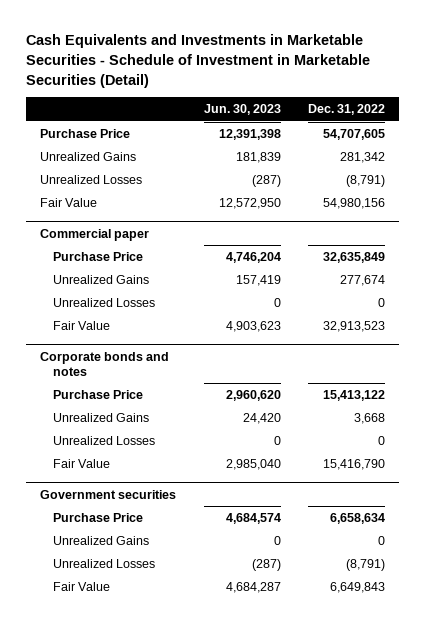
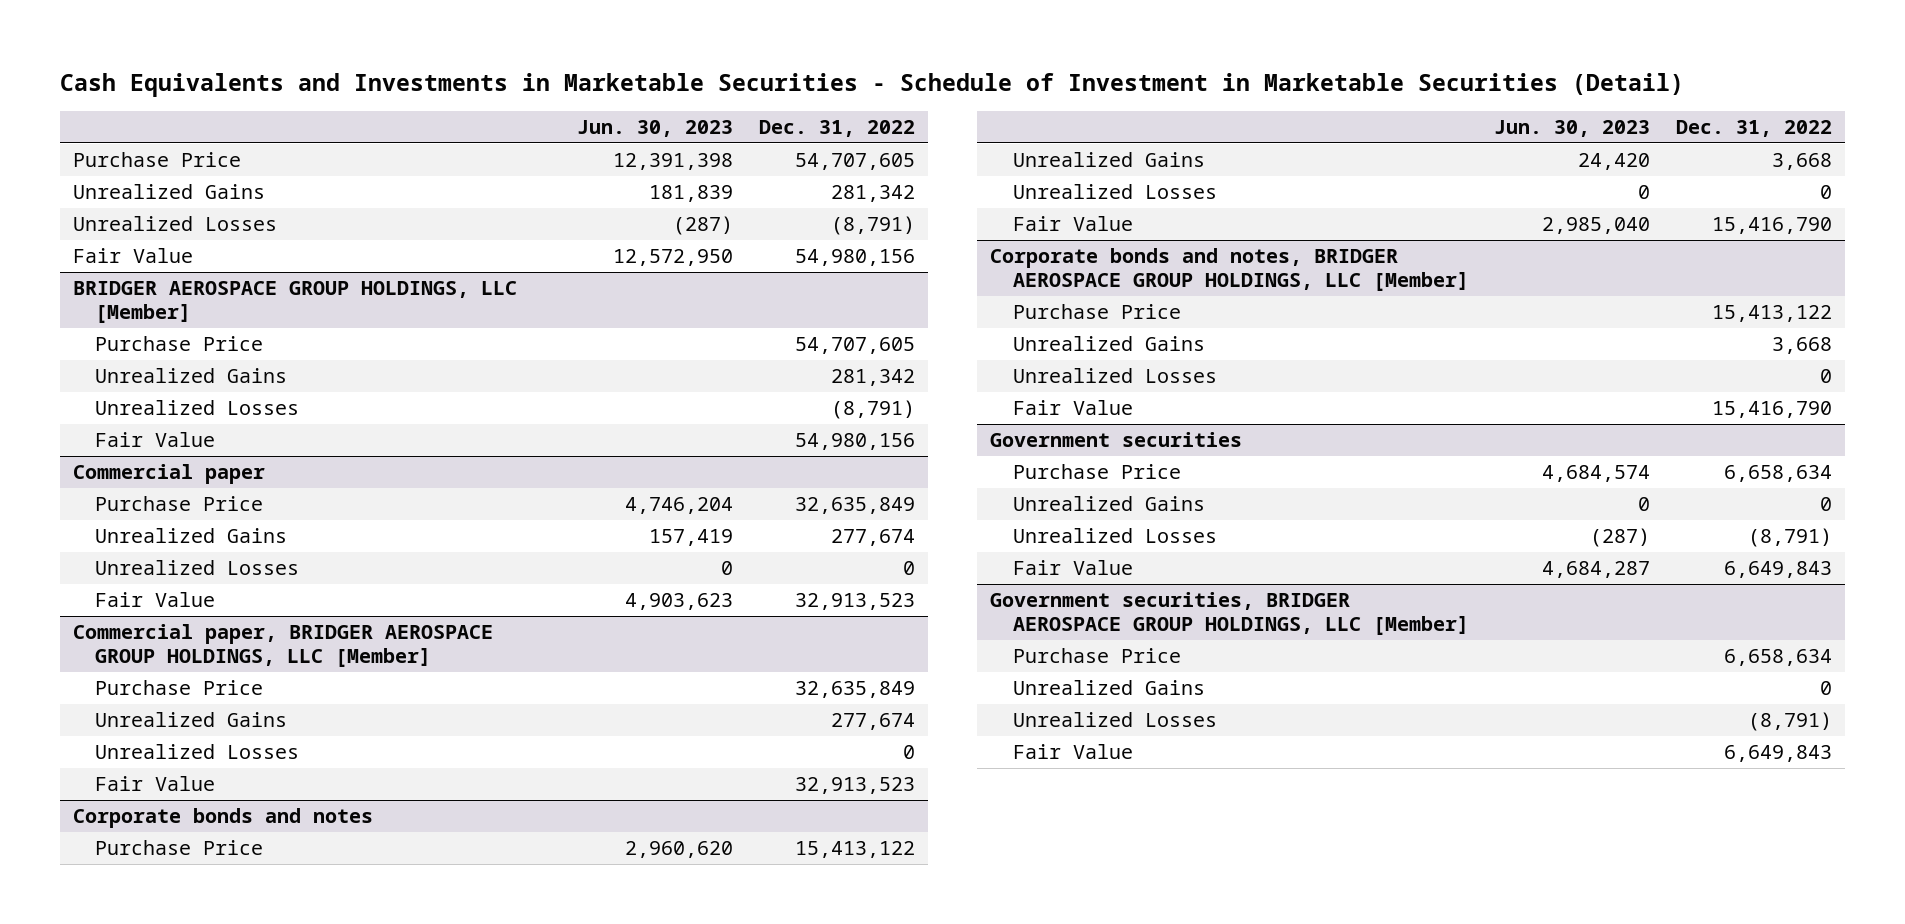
none -> [72,281,517,323] BRIDGER AEROSPACE GROUP HOLDINGS, LLC [Member]
none -> [95,336,264,352] Purchase Price
none -> [95,368,288,384] Unrealized Gains
none -> [95,400,300,416] Unrealized Losses
none -> [95,432,216,448] Fair Value
none -> [72,624,493,667] Commercial paper, BRIDGER AEROSPACE GROUP HOLDINGS, LLC [Member]
none -> [95,680,264,696] Purchase Price
none -> [95,712,288,728] Unrealized Gains
none -> [95,744,300,760] Unrealized Losses
none -> [95,776,216,792] Fair Value
none -> [989,248,1469,291] Corporate bonds and notes, BRIDGER AEROSPACE GROUP HOLDINGS, LLC [Member]
none -> [1012,304,1181,320] Purchase Price
none -> [1012,336,1205,352] Unrealized Gains
none -> [1012,368,1217,384] Unrealized Losses
none -> [1012,400,1133,416] Fair Value
none -> [989,592,1469,635] Government securities, BRIDGER AEROSPACE GROUP HOLDINGS, LLC [Member]
none -> [1012,648,1181,664] Purchase Price
none -> [1012,680,1205,696] Unrealized Gains
none -> [1012,712,1217,728] Unrealized Losses
none -> [1012,744,1133,760] Fair Value

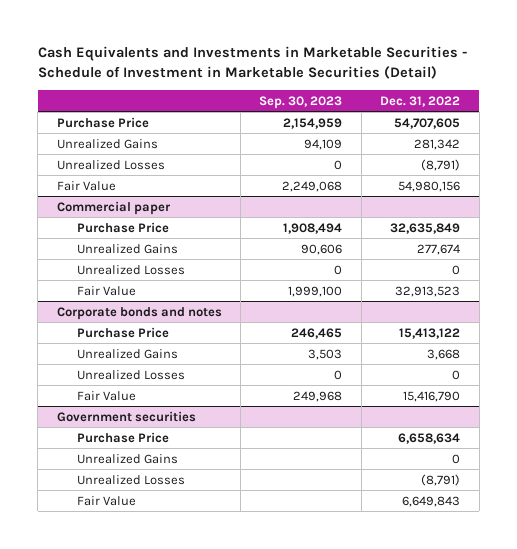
[577,119,734,137] Jun. 30, 2023 -> none
none -> [259,95,343,109] Sep. 30, 2023
[72,281,517,323] BRIDGER AEROSPACE GROUP HOLDINGS, LLC [Member] -> none
[95,336,264,352] Purchase Price -> none
[95,368,288,384] Unrealized Gains -> none
[95,400,300,416] Unrealized Losses -> none
[95,432,216,448] Fair Value -> none
[72,624,493,667] Commercial paper, BRIDGER AEROSPACE GROUP HOLDINGS, LLC [Member] -> none
[95,680,264,696] Purchase Price -> none
[95,712,288,728] Unrealized Gains -> none
[95,744,300,760] Unrealized Losses -> none
[95,776,216,792] Fair Value -> none
[989,248,1469,291] Corporate bonds and notes, BRIDGER AEROSPACE GROUP HOLDINGS, LLC [Member] -> none
[1012,304,1181,320] Purchase Price -> none
[1012,336,1205,352] Unrealized Gains -> none
[1012,368,1217,384] Unrealized Losses -> none
[1012,400,1133,416] Fair Value -> none
[989,592,1469,635] Government securities, BRIDGER AEROSPACE GROUP HOLDINGS, LLC [Member] -> none
[1012,648,1181,664] Purchase Price -> none
[1012,680,1205,696] Unrealized Gains -> none
[1012,712,1217,728] Unrealized Losses -> none
[1012,744,1133,760] Fair Value -> none

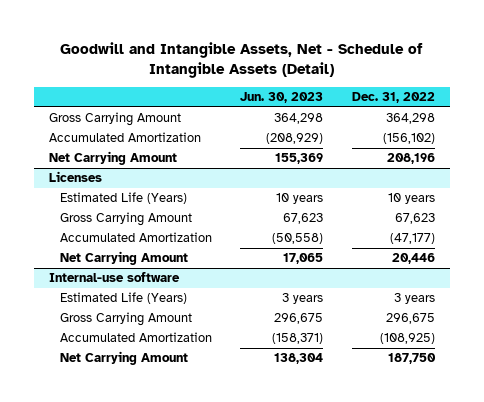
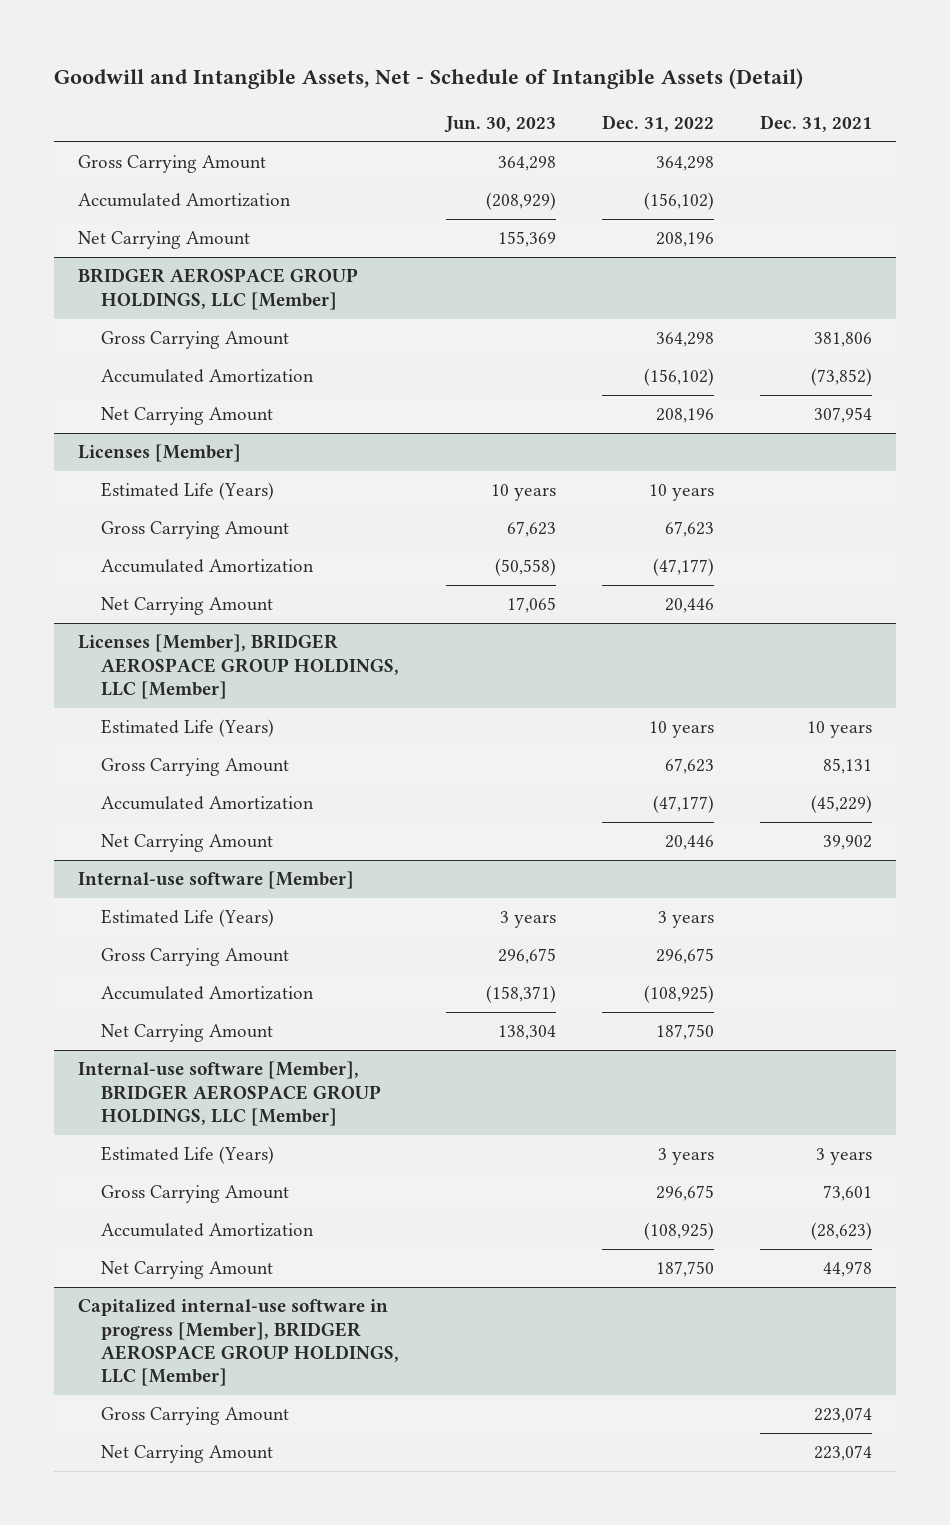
none -> [760,114,873,132] Dec. 31, 2021
none -> [77,268,358,310] BRIDGER AEROSPACE GROUP HOLDINGS, LLC [Member]
none -> [101,331,290,350] Gross Carrying Amount
none -> [101,369,315,384] Accumulated Amortization
none -> [101,407,274,426] Net Carrying Amount
[48,171,102,183] Licenses -> [77,444,241,463] Licenses [Member]
none -> [77,634,400,699] Licenses [Member], BRIDGER AEROSPACE GROUP HOLDINGS, LLC [Member]
none -> [101,719,275,738] Estimated Life (Years)
none -> [101,758,290,777] Gross Carrying Amount
none -> [101,796,315,811] Accumulated Amortization
none -> [101,834,274,853] Net Carrying Amount
[48,272,180,283] Internal-use software -> [77,871,354,890] Internal-use software [Member]
none -> [77,1061,382,1126] Internal-use software [Member], BRIDGER AEROSPACE GROUP HOLDINGS, LLC [Member]
none -> [101,1146,275,1165] Estimated Life (Years)
none -> [101,1185,290,1204] Gross Carrying Amount
none -> [101,1223,315,1238] Accumulated Amortization
none -> [101,1261,274,1280] Net Carrying Amount
none -> [77,1299,400,1387] Capitalized internal-use software in progress [Member], BRIDGER AEROSPACE GROUP HOLDINGS, LLC [Member]
none -> [101,1407,290,1426] Gross Carrying Amount
none -> [101,1445,274,1464] Net Carrying Amount

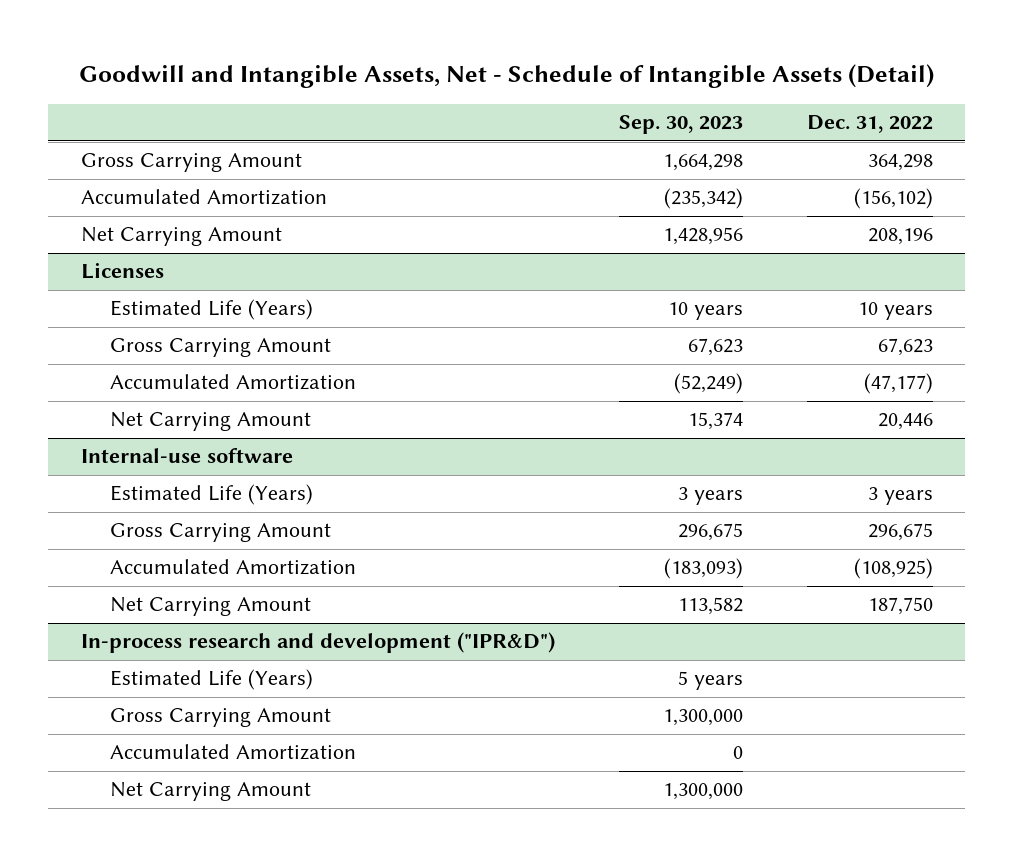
[443,115,556,133] Jun. 30, 2023 -> none
[760,114,873,132] Dec. 31, 2021 -> none
none -> [618,115,743,135] Sep. 30, 2023
[77,268,358,310] BRIDGER AEROSPACE GROUP HOLDINGS, LLC [Member] -> none
[101,331,290,350] Gross Carrying Amount -> none
[101,369,315,384] Accumulated Amortization -> none
[101,407,274,426] Net Carrying Amount -> none
[101,482,275,501] Estimated Life (Years) -> none
[101,521,290,540] Gross Carrying Amount -> none
[101,559,315,574] Accumulated Amortization -> none
[101,597,274,616] Net Carrying Amount -> none
[77,634,400,699] Licenses [Member], BRIDGER AEROSPACE GROUP HOLDINGS, LLC [Member] -> none
[77,444,241,463] Licenses [Member] -> [80,262,164,280] Licenses
[101,909,275,928] Estimated Life (Years) -> none
[101,948,290,967] Gross Carrying Amount -> none
[101,986,315,1001] Accumulated Amortization -> none
[101,1024,274,1043] Net Carrying Amount -> none
[77,1061,382,1126] Internal-use software [Member], BRIDGER AEROSPACE GROUP HOLDINGS, LLC [Member] -> none
[77,871,354,890] Internal-use software [Member] -> [80,448,293,464] Internal-use software
[77,1299,400,1387] Capitalized internal-use software in progress [Member], BRIDGER AEROSPACE GROUP HOLDINGS, LLC [Member] -> none
none -> [80,632,555,654] In-process research and development ("IPR&D")
none -> [109,669,313,691] Estimated Life (Years)
none -> [109,744,356,761] Accumulated Amortization

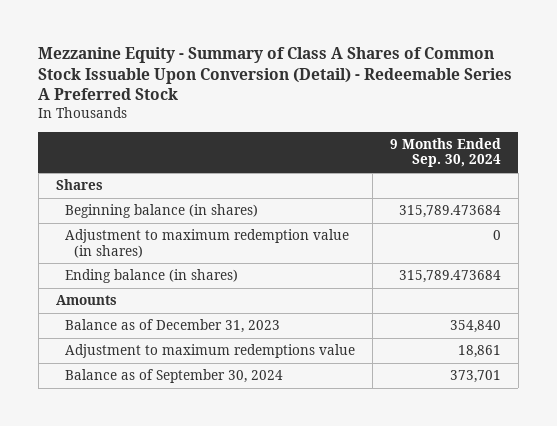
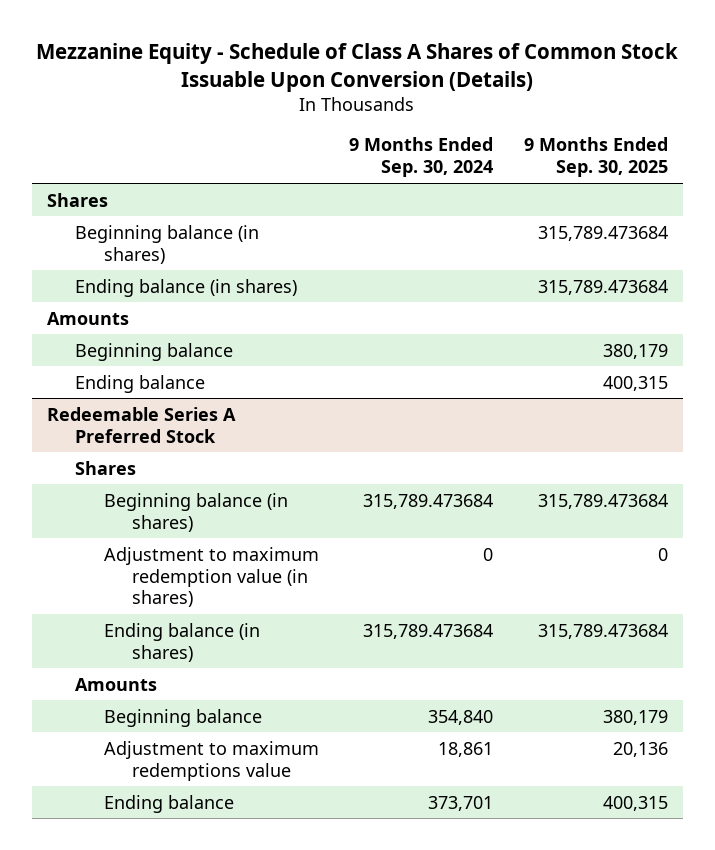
[38,47,513,101] Mezzanine Equity - Summary of Class A Shares of Common Stock Issuable Upon Conversion (Detail) - Redeemable Series A Preferred Stock -> [36,43,679,93] Mezzanine Equity - Schedule of Class A Shares of Common Stock Issuable Upon Conversion (Details)
none -> [523,137,668,178] 9 Months Ended Sep. 30, 2025
none -> [75,224,260,264] Beginning balance (in shares)
none -> [75,278,298,297] Ending balance (in shares)
none -> [47,311,130,325] Amounts
none -> [75,342,234,361] Beginning balance
none -> [75,374,206,393] Ending balance
none -> [47,406,237,443] Redeemable Series A Preferred Stock
none -> [75,460,137,475] Shares
[65,319,281,334] Balance as of December 31, 2023 -> [103,708,262,727] Beginning balance
[65,369,284,384] Balance as of September 30, 2024 -> [103,794,234,813] Ending balance

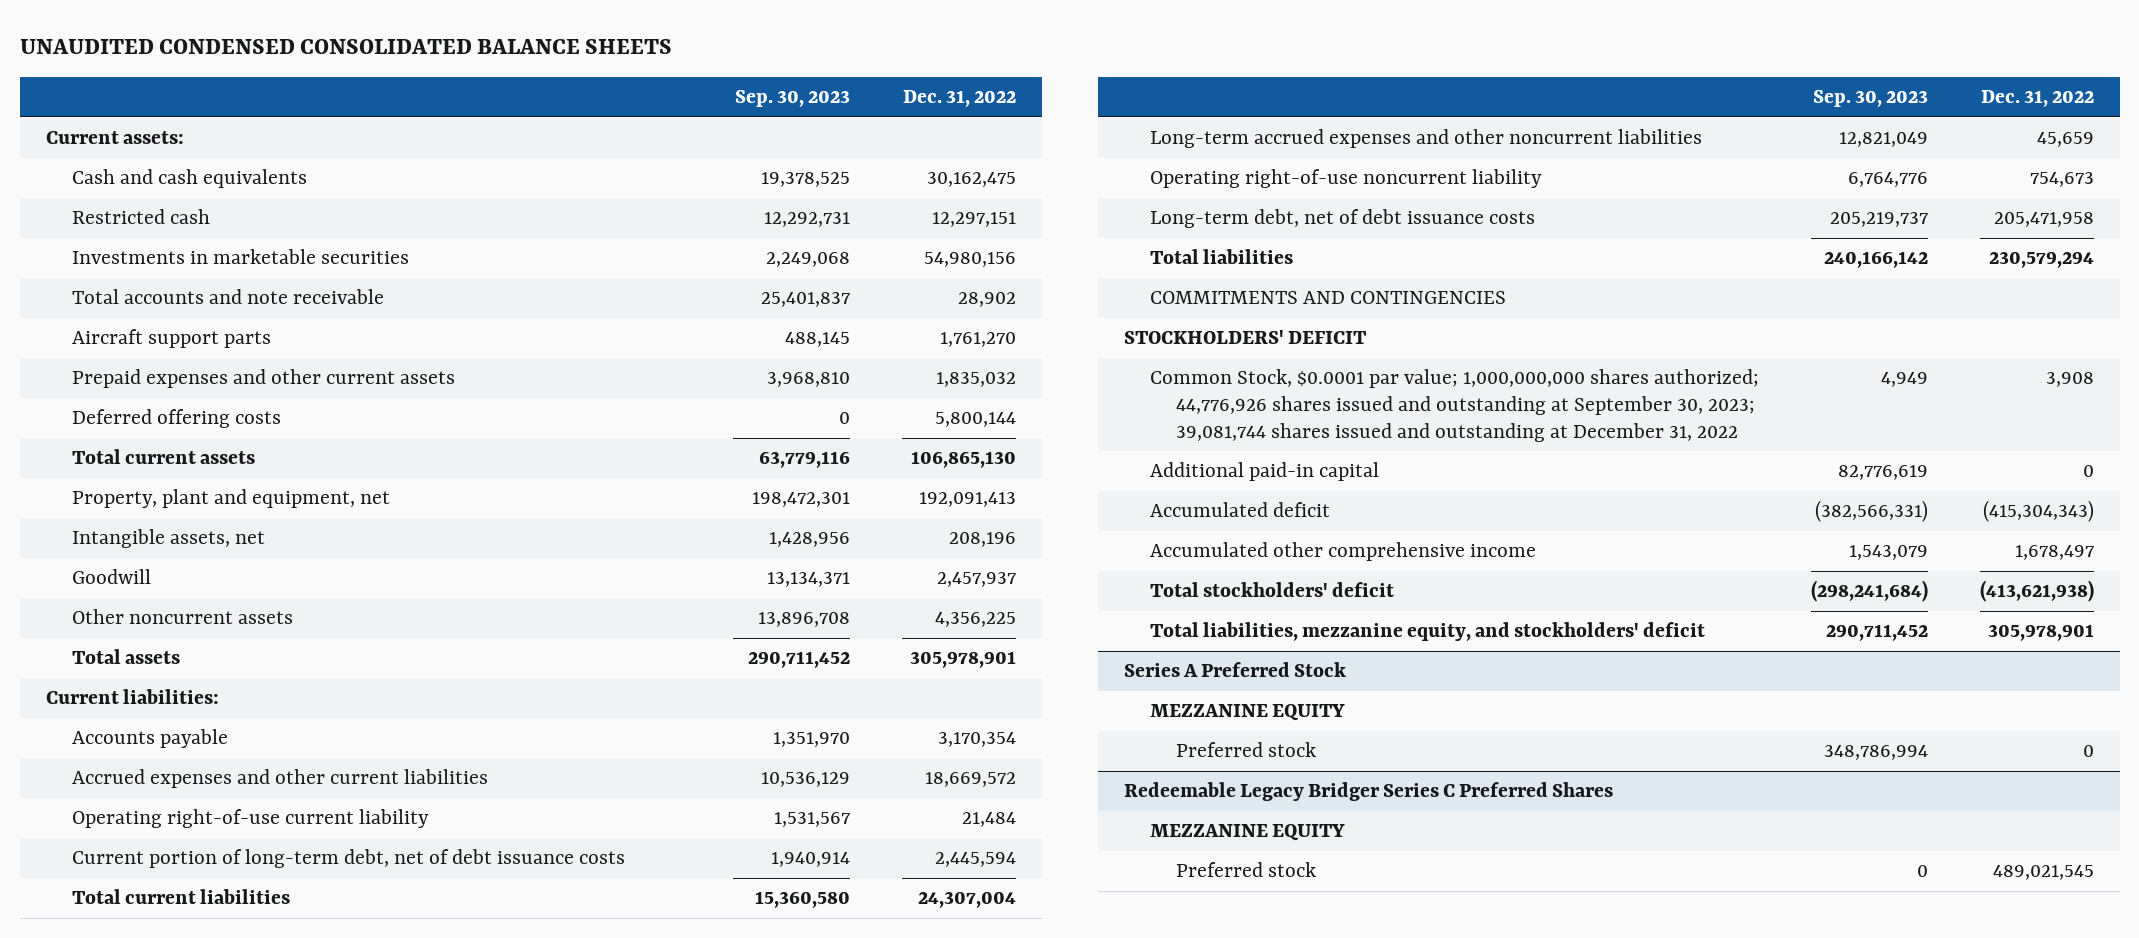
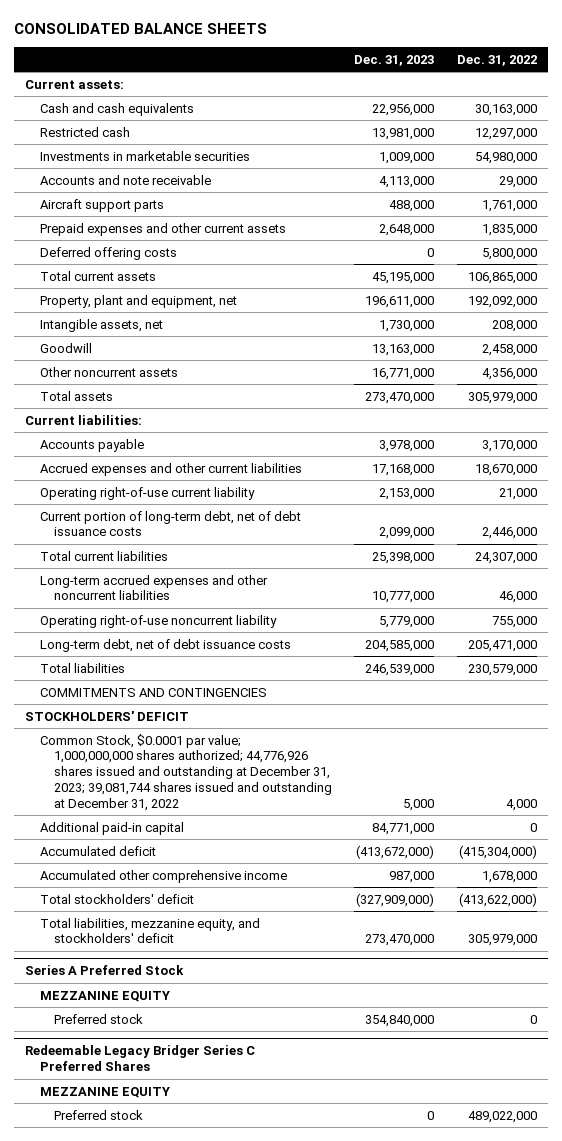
[19,39,672,55] UNAUDITED CONDENSED CONSOLIDATED BALANCE SHEETS -> [14,23,268,35] CONSOLIDATED BALANCE SHEETS
[734,90,850,108] Sep. 30, 2023 -> none
none -> [354,55,435,67] Dec. 31, 2023
[926,172,1016,188] 30,162,475 -> [474,103,537,116] 30,163,000
[931,212,1016,228] 12,297,151 -> [474,127,537,140] 12,297,000
[923,252,1016,268] 54,980,156 -> [474,151,537,164] 54,980,000
[72,289,385,305] Total accounts and note receivable -> [39,174,211,185] Accounts and note receivable
[957,292,1016,308] 28,902 -> [498,175,537,188] 29,000
[939,332,1016,348] 1,761,270 -> [481,199,537,212] 1,761,000
[935,372,1016,388] 1,835,032 -> [481,223,537,236] 1,835,000
[934,412,1016,428] 5,800,144 -> [481,247,537,260] 5,800,000
[910,451,1016,469] 106,865,130 -> [467,271,537,284] 106,865,000
[918,492,1016,508] 192,091,413 -> [467,295,537,308] 192,092,000
[948,532,1016,548] 208,196 -> [491,319,537,332] 208,000
[936,572,1016,588] 2,457,937 -> [481,343,537,356] 2,458,000
[934,612,1016,628] 4,356,225 -> [481,367,537,380] 4,356,000
[909,651,1016,669] 305,978,901 -> [467,391,537,404] 305,979,000
[937,732,1016,748] 3,170,354 -> [481,439,537,452] 3,170,000
[924,772,1016,788] 18,669,572 -> [474,463,537,476] 18,670,000
[961,812,1016,828] 21,484 -> [498,487,537,500] 21,000
[934,852,1016,868] 2,445,594 -> [481,527,537,540] 2,446,000
[917,891,1016,909] 24,307,004 -> [474,551,537,564] 24,307,000
[2036,132,2094,148] 45,659 -> [498,591,537,604] 46,000
[2029,172,2094,188] 754,673 -> [491,615,537,628] 755,000
[1993,212,2094,228] 205,471,958 -> [467,639,537,652] 205,471,000
[1988,251,2094,269] 230,579,294 -> [467,663,537,676] 230,579,000
[1149,369,1759,442] Common Stock, $0.0001 par value; 1,000,000,000 shares authorized; 44,776,926 shares issued and outstanding at September 30, 2023; 39,081,744 shares issued and outstanding at December 31, 2022 -> [39,733,333,811] Common Stock, $0.0001 par value; 1,000,000,000 shares authorized; 44,776,926 shares issued and outstanding at December 31, 2023; 39,081,744 shares issued and outstanding at December 31, 2022
[2045,372,2094,388] 3,908 -> [505,798,537,811] 4,000
[1982,500,2094,523] (415,304,343) -> [458,844,537,859] (415,304,000)
[2014,545,2094,561] 1,678,497 -> [481,870,537,883] 1,678,000
[1979,580,2094,603] (413,621,938) -> [458,892,537,907] (413,622,000)
[1987,624,2094,642] 305,978,901 -> [467,934,537,947] 305,979,000
[1992,865,2094,881] 489,021,545 -> [467,1110,537,1123] 489,022,000

